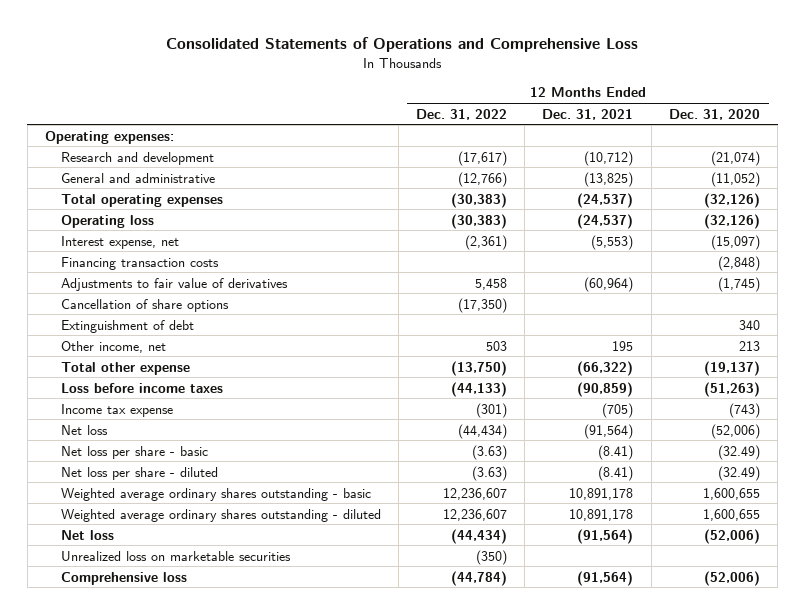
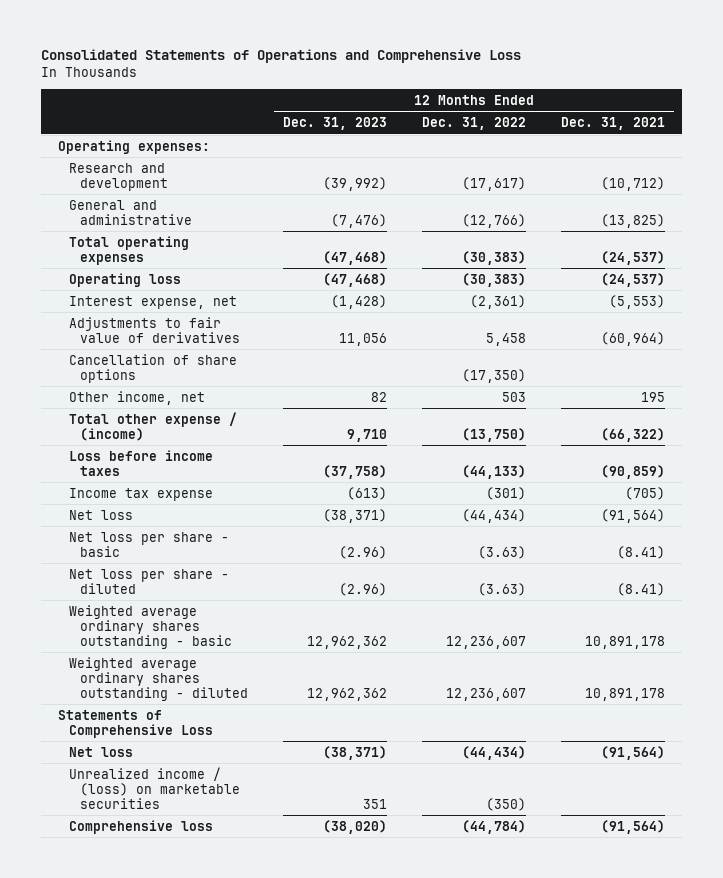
[668,108,760,120] Dec. 31, 2020 -> none
none -> [283,117,388,131] Dec. 31, 2023
[60,256,219,270] Financing transaction costs -> none
[60,319,194,333] Extinguishment of debt -> none
[60,361,190,375] Total other expense -> [69,411,238,441] Total other expense / (income)
none -> [58,709,214,738] Statements of Comprehensive Loss
[60,550,291,561] Unrealized loss on marketable securities -> [69,766,241,809] Unrealized income / (loss) on marketable securities

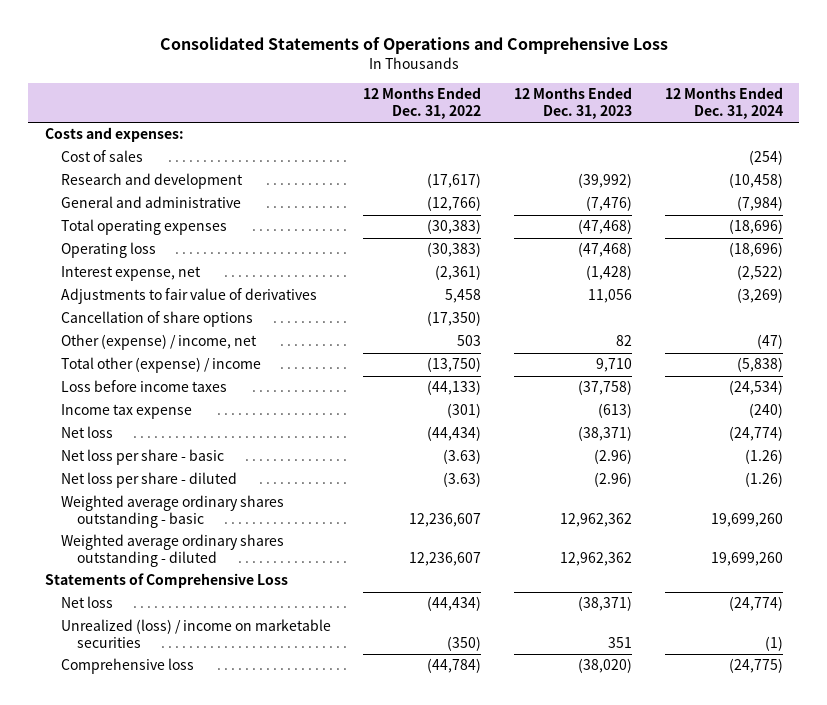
[560,117,665,131] Dec. 31, 2021 -> none
none -> [664,87,783,119] 12 Months Ended Dec. 31, 2024
[58,139,211,154] Operating expenses: -> [44,127,184,143] Costs and expenses:
none -> [60,150,143,163] Cost of sales
[69,390,206,405] Other income, net -> [60,334,257,351] Other (expense) / income, net
[69,411,238,441] Total other expense / (income) -> [60,357,261,374] Total other (expense) / income
[69,766,241,809] Unrealized income / (loss) on marketable securities -> [60,619,331,649] Unrealized (loss) / income on marketable securities

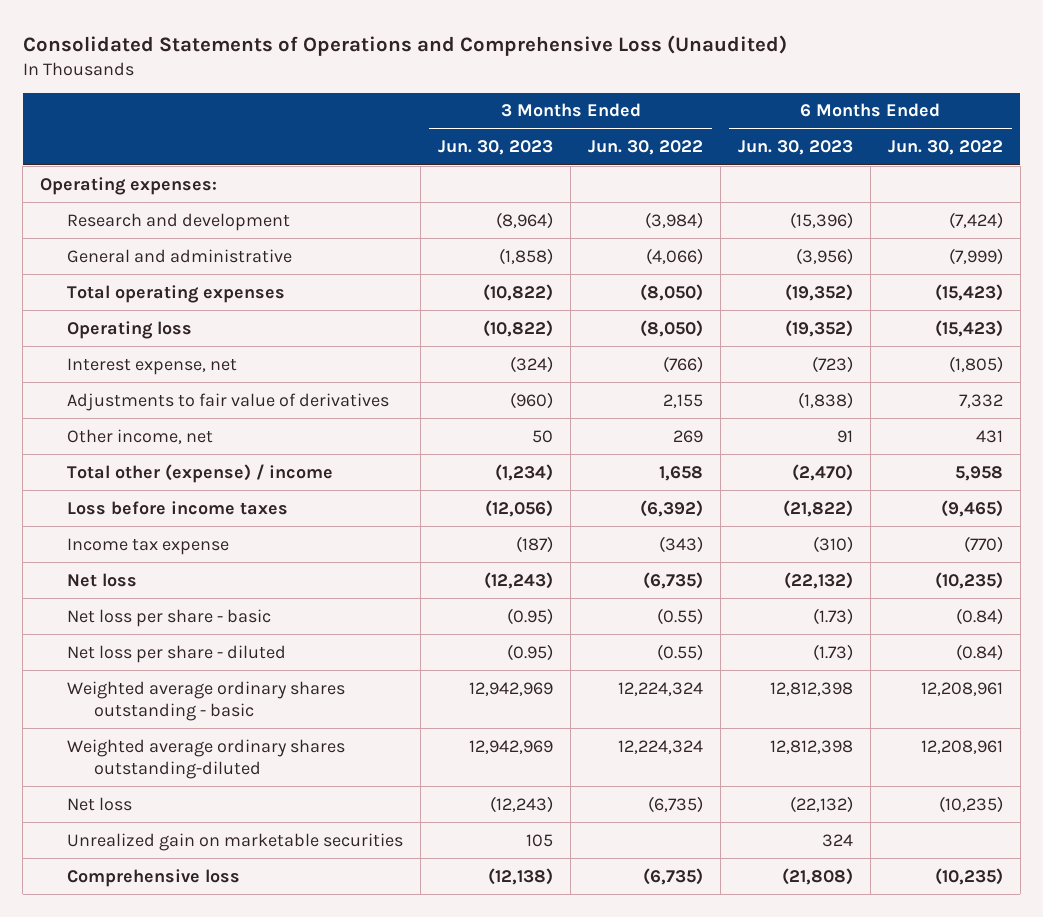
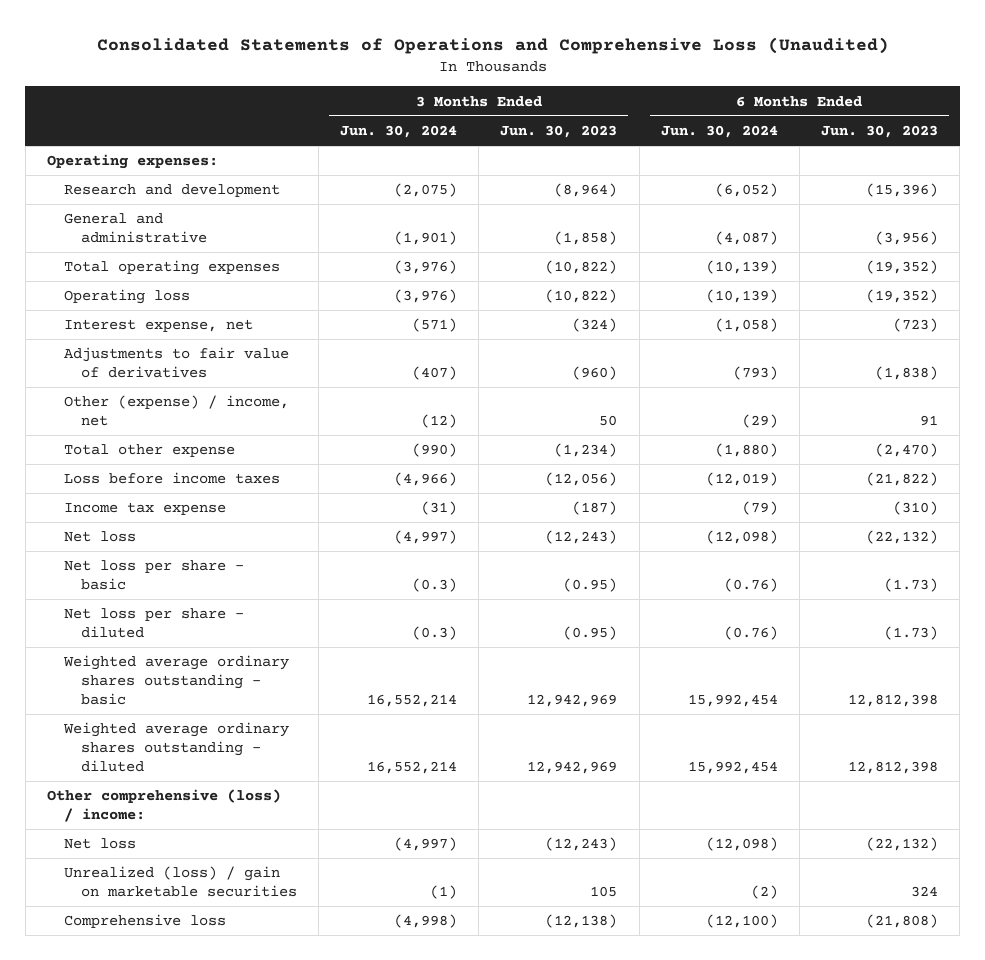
[588,140,704,156] Jun. 30, 2022 -> none
[887,140,1003,156] Jun. 30, 2022 -> none
none -> [340,125,458,139] Jun. 30, 2024
none -> [660,125,778,139] Jun. 30, 2024
[67,428,214,444] Other income, net -> [63,395,289,427] Other (expense) / income, net
[67,463,334,483] Total other (expense) / income -> [63,444,235,458] Total other expense
[67,738,346,779] Weighted average ordinary shares outstanding-diluted -> [62,722,289,772] Weighted average ordinary shares outstanding - diluted
none -> [47,789,282,823] Other comprehensive (loss) / income:
[67,832,404,851] Unrealized gain on marketable securities -> [63,866,297,898] Unrealized (loss) / gain on marketable securities

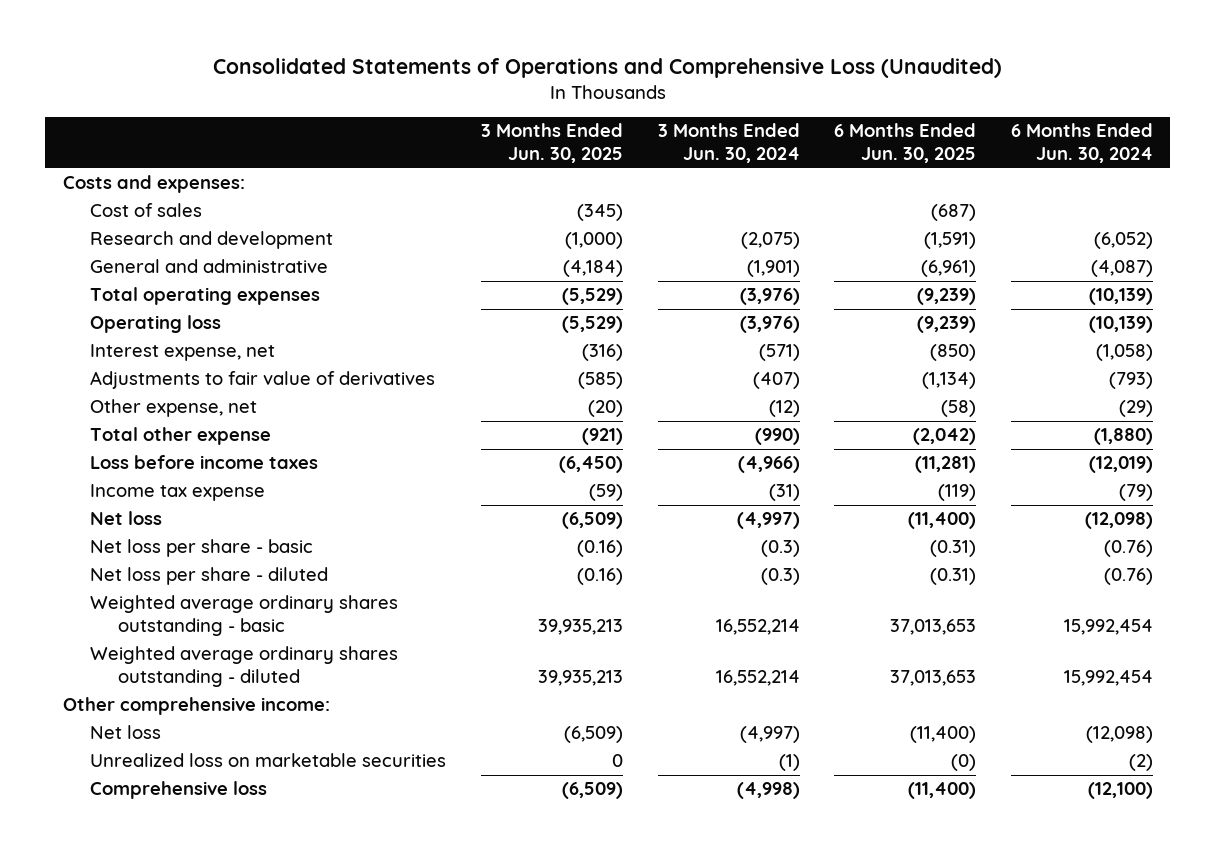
[500,125,618,139] Jun. 30, 2023 -> none
[821,125,939,139] Jun. 30, 2023 -> none
none -> [481,123,624,164] 3 Months Ended Jun. 30, 2025
none -> [834,123,977,164] 6 Months Ended Jun. 30, 2025
[47,154,219,170] Operating expenses: -> [62,175,245,194] Costs and expenses:
none -> [90,203,203,218] Cost of sales
[63,395,289,427] Other (expense) / income, net -> [90,399,258,418] Other expense, net
[47,789,282,823] Other comprehensive (loss) / income: -> [62,697,330,716] Other comprehensive income:
[63,866,297,898] Unrealized (loss) / gain on marketable securities -> [90,753,447,768] Unrealized loss on marketable securities

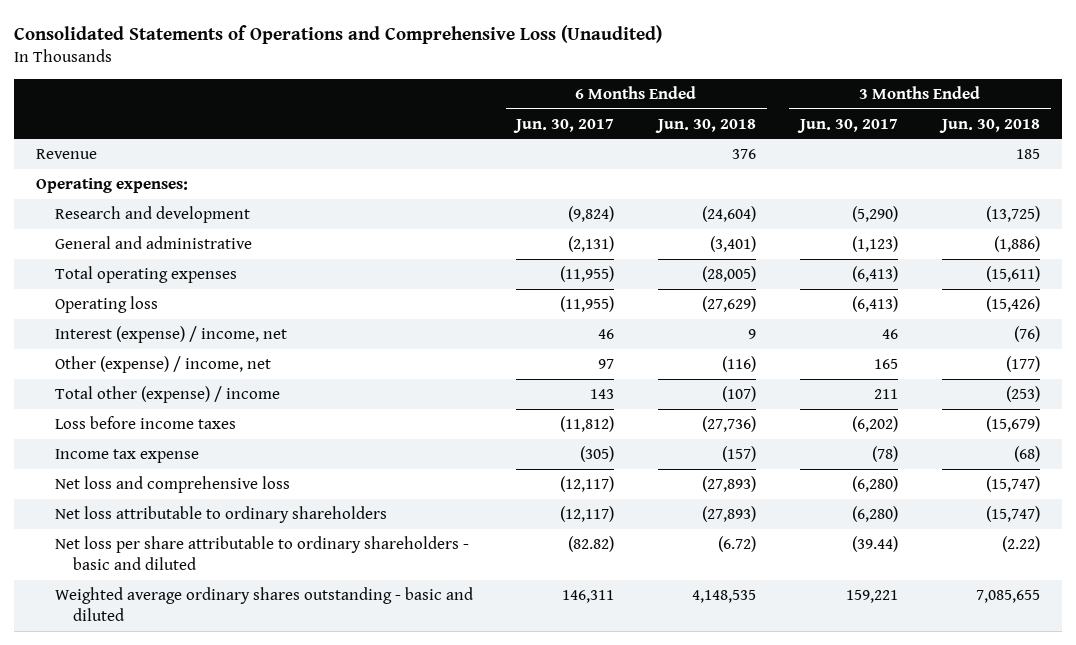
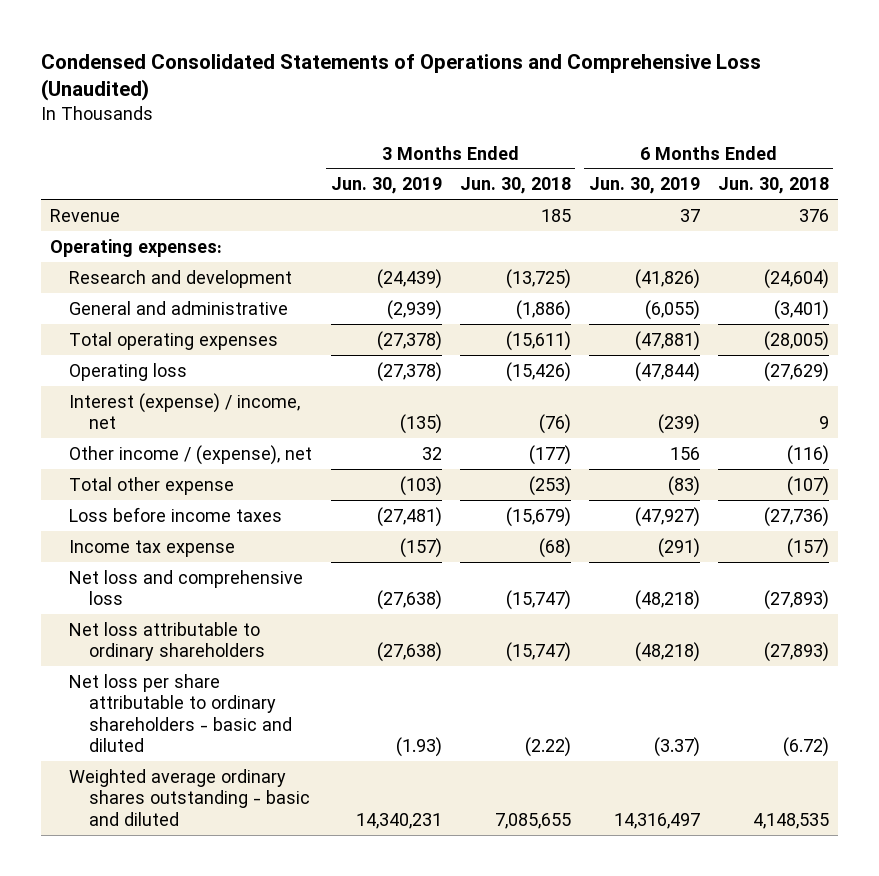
[14,24,663,44] Consolidated Statements of Operations and Comprehensive Loss (Unaudited) -> [40,53,761,102] Condensed Consolidated Statements of Operations and Comprehensive Loss (Unaudited)
[513,118,615,133] Jun. 30, 2017 -> none
[796,118,898,133] Jun. 30, 2017 -> none
none -> [330,177,442,195] Jun. 30, 2019
none -> [588,177,700,195] Jun. 30, 2019
[54,355,271,373] Other (expense) / income, net -> [69,444,313,465] Other income / (expense), net
[54,385,280,403] Total other (expense) / income -> [69,476,235,495] Total other expense

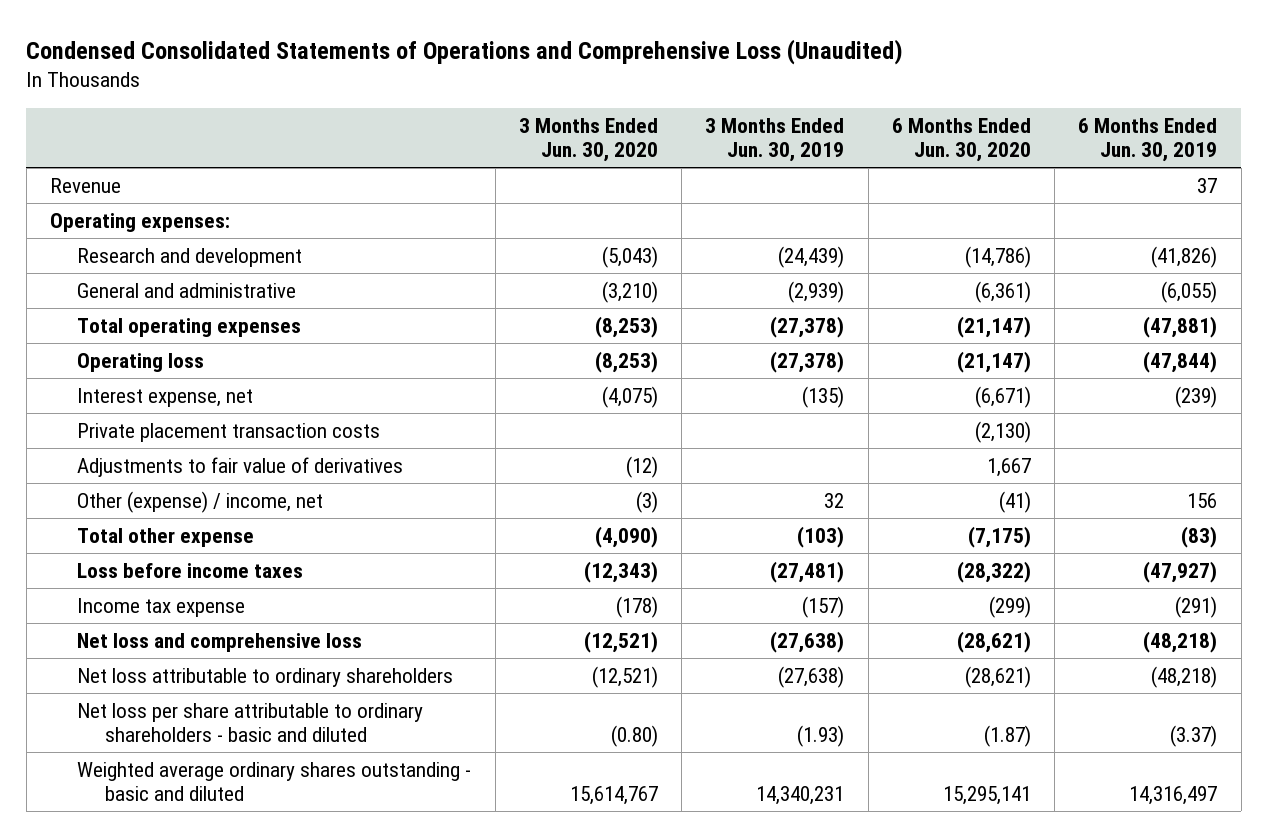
[459,177,571,195] Jun. 30, 2018 -> none
[717,177,829,195] Jun. 30, 2018 -> none
none -> [518,117,658,163] 3 Months Ended Jun. 30, 2020
none -> [891,117,1031,163] 6 Months Ended Jun. 30, 2020
[69,392,301,430] Interest (expense) / income, net -> [77,387,254,407] Interest expense, net
none -> [77,422,381,442] Private placement transaction costs
none -> [77,456,404,477] Adjustments to fair value of derivatives
[69,444,313,465] Other income / (expense), net -> [77,490,324,513] Other (expense) / income, net

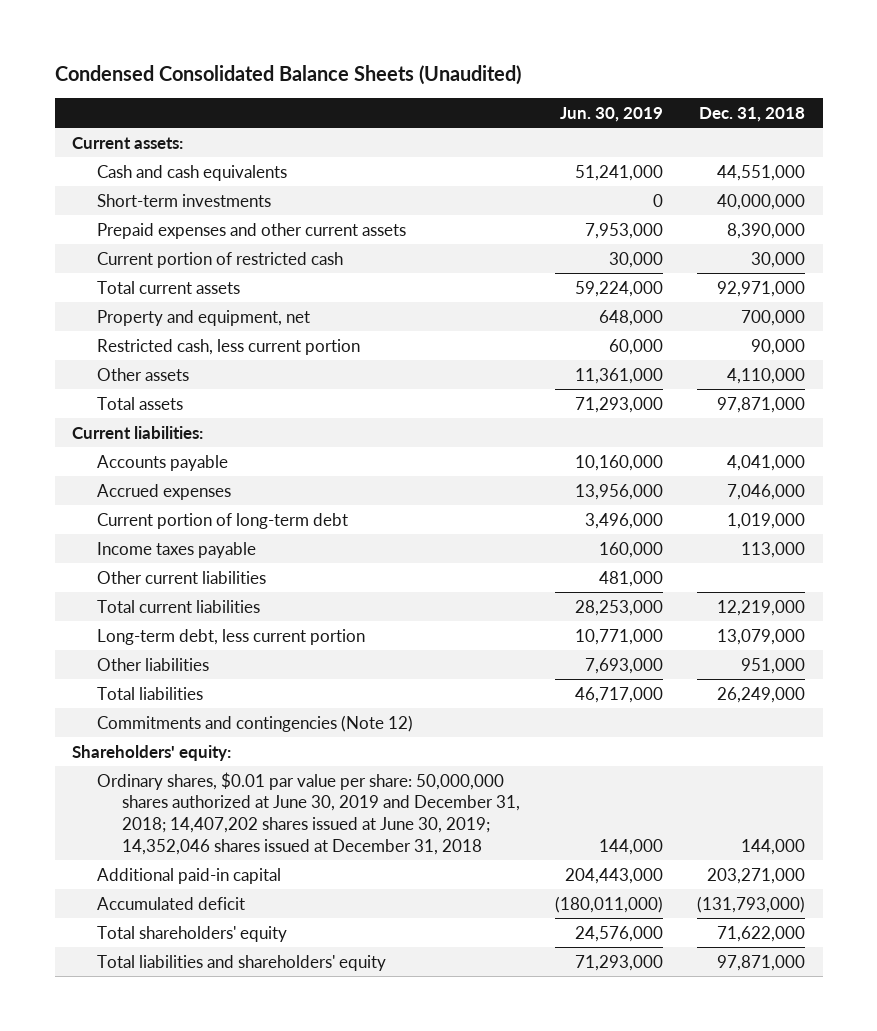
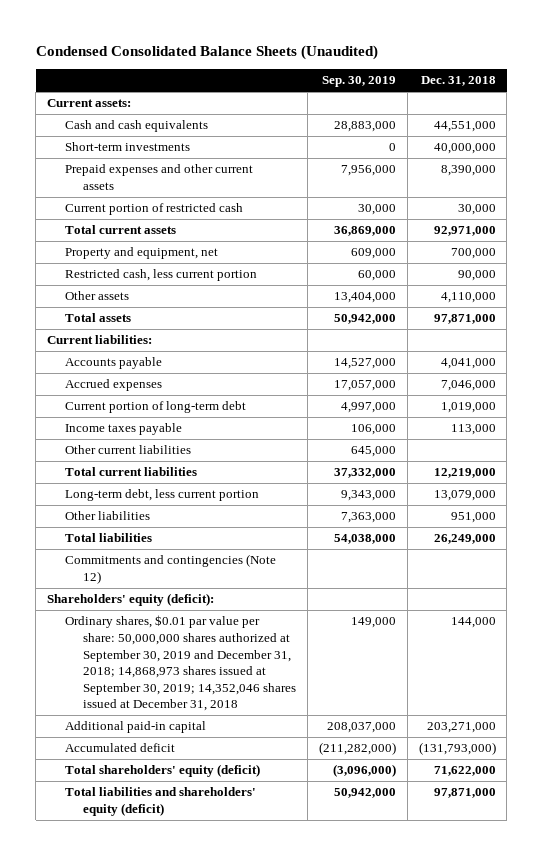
[559,106,663,122] Jun. 30, 2019 -> none
none -> [321,76,396,88] Sep. 30, 2019
[71,744,231,761] Shareholders' equity: -> [46,593,214,607] Shareholders' equity (deficit):
[97,771,521,855] Ordinary shares, $0.01 par value per share: 50,000,000 shares authorized at June 30, 2019 and December 31, 2018; 14,407,202 shares issued at June 30, 2019; 14,352,046 shares issued at December 31, 2018 -> [65,615,297,712] Ordinary shares, $0.01 par value per share: 50,000,000 shares authorized at September 30, 2019 and December 31, 2018; 14,868,973 shares issued at September 30, 2019; 14,352,046 shares issued at December 31, 2018
[97,925,288,942] Total shareholders' equity -> [65,764,261,778] Total shareholders' equity (deficit)
[97,954,387,971] Total liabilities and shareholders' equity -> [65,787,257,816] Total liabilities and shareholders' equity (deficit)

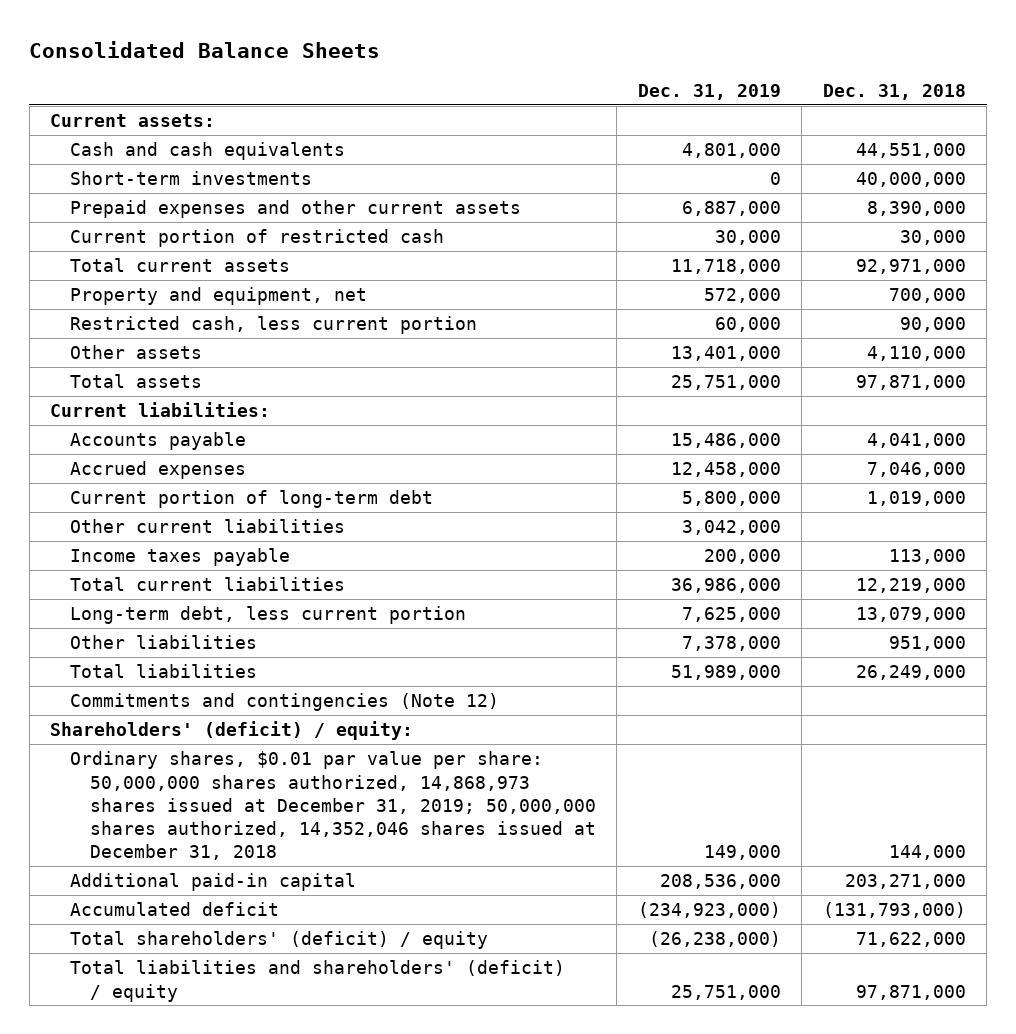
[35,44,378,60] Condensed Consolidated Balance Sheets (Unaudited) -> [29,40,381,58] Consolidated Balance Sheets
[321,76,396,88] Sep. 30, 2019 -> none
none -> [637,83,781,100] Dec. 31, 2019
[65,423,183,436] Income taxes payable -> [70,548,291,567] Income taxes payable
[46,593,214,607] Shareholders' equity (deficit): -> [50,721,414,741] Shareholders' (deficit) / equity:
[65,615,297,712] Ordinary shares, $0.01 par value per share: 50,000,000 shares authorized at September 30, 2019 and December 31, 2018; 14,868,973 shares issued at September 30, 2019; 14,352,046 shares issued at December 31, 2018 -> [70,751,596,861] Ordinary shares, $0.01 par value per share: 50,000,000 shares authorized, 14,868,973 shares issued at December 31, 2019; 50,000,000 shares authorized, 14,352,046 shares issued at December 31, 2018
[65,764,261,778] Total shareholders' equity (deficit) -> [70,931,489,950] Total shareholders' (deficit) / equity
[65,787,257,816] Total liabilities and shareholders' equity (deficit) -> [70,960,566,1002] Total liabilities and shareholders' (deficit) / equity

